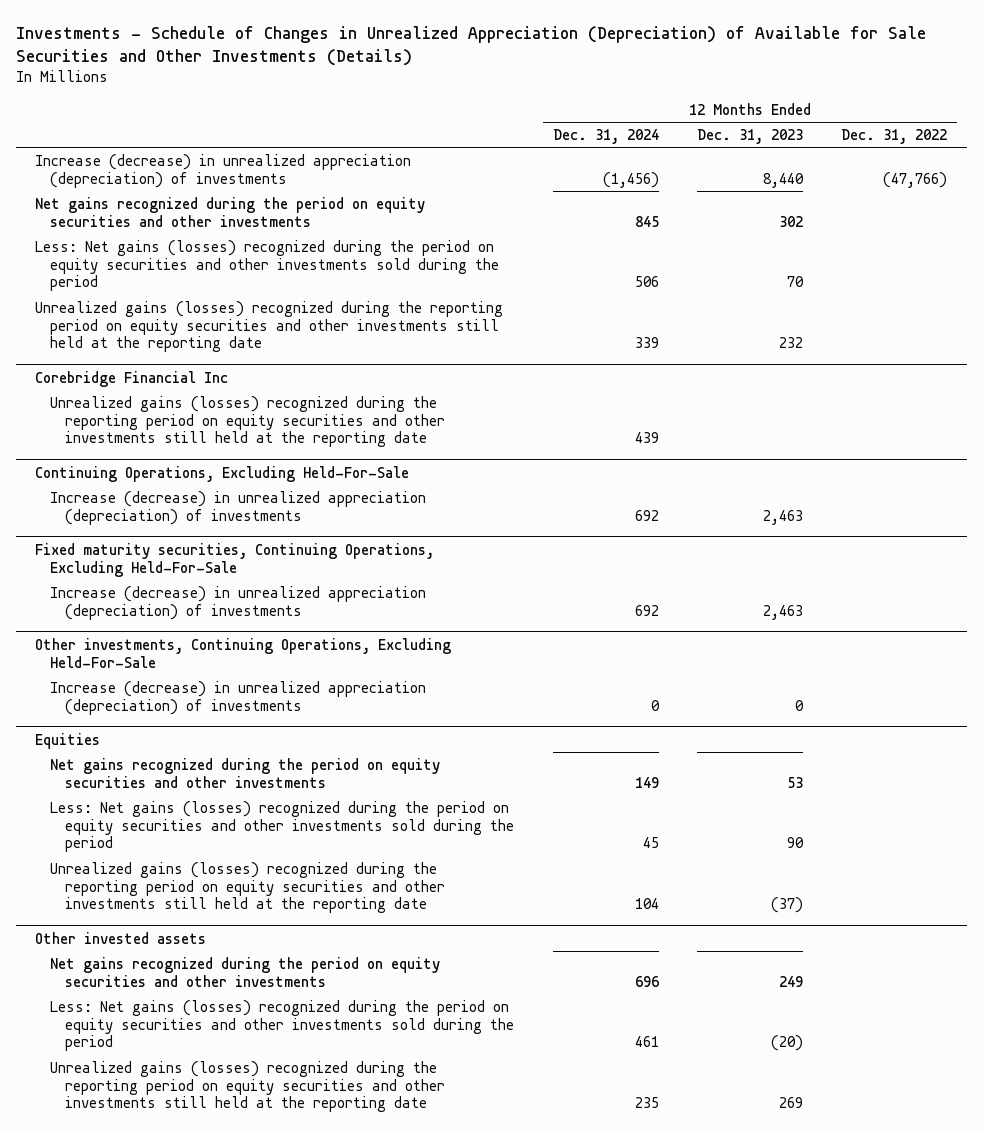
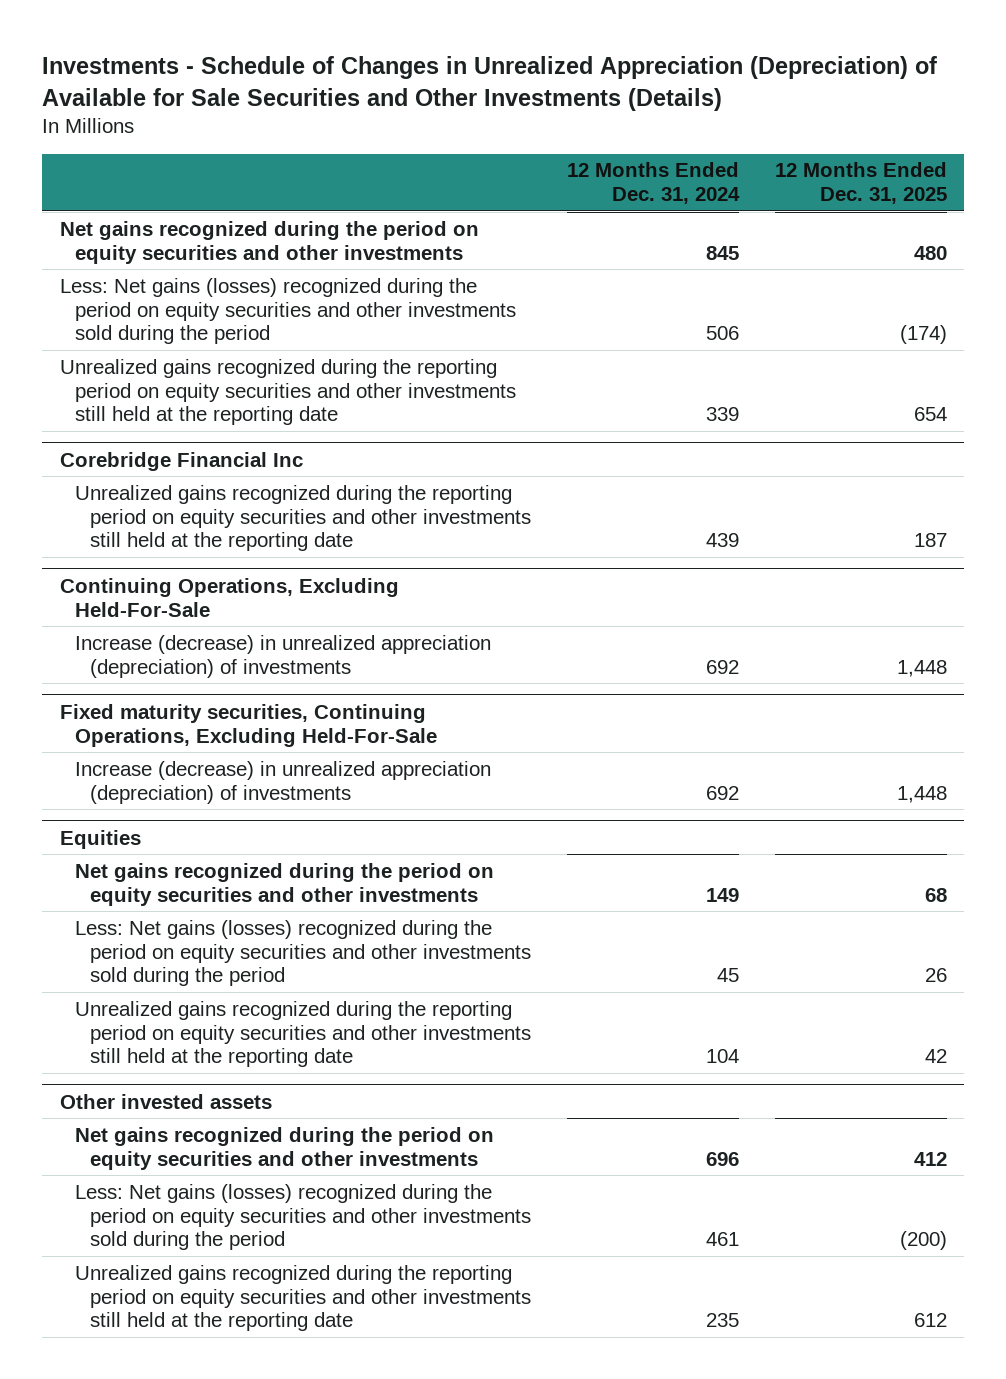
[697,128,804,144] Dec. 31, 2023 -> none
[841,128,948,144] Dec. 31, 2022 -> none
none -> [774,162,947,205] 12 Months Ended Dec. 31, 2025
[35,153,412,188] Increase (decrease) in unrealized appreciation (depreciation) of investments -> none
[35,300,504,353] Unrealized gains (losses) recognized during the reporting period on equity securities and other investments still held at the reporting date -> [59,358,516,426] Unrealized gains recognized during the reporting period on equity securities and other investments still held at the reporting date
[50,395,446,448] Unrealized gains (losses) recognized during the reporting period on equity securities and other investments still held at the reporting date -> [74,484,532,552] Unrealized gains recognized during the reporting period on equity securities and other investments still held at the reporting date
[35,637,452,668] Other investments, Continuing Operations, Excluding Held-For-Sale -> none
[50,680,427,715] Increase (decrease) in unrealized appreciation (depreciation) of investments -> none
[50,861,446,914] Unrealized gains (losses) recognized during the reporting period on equity securities and other investments still held at the reporting date -> [74,1000,532,1068] Unrealized gains recognized during the reporting period on equity securities and other investments still held at the reporting date
[50,1060,446,1113] Unrealized gains (losses) recognized during the reporting period on equity securities and other investments still held at the reporting date -> [74,1264,532,1332] Unrealized gains recognized during the reporting period on equity securities and other investments still held at the reporting date

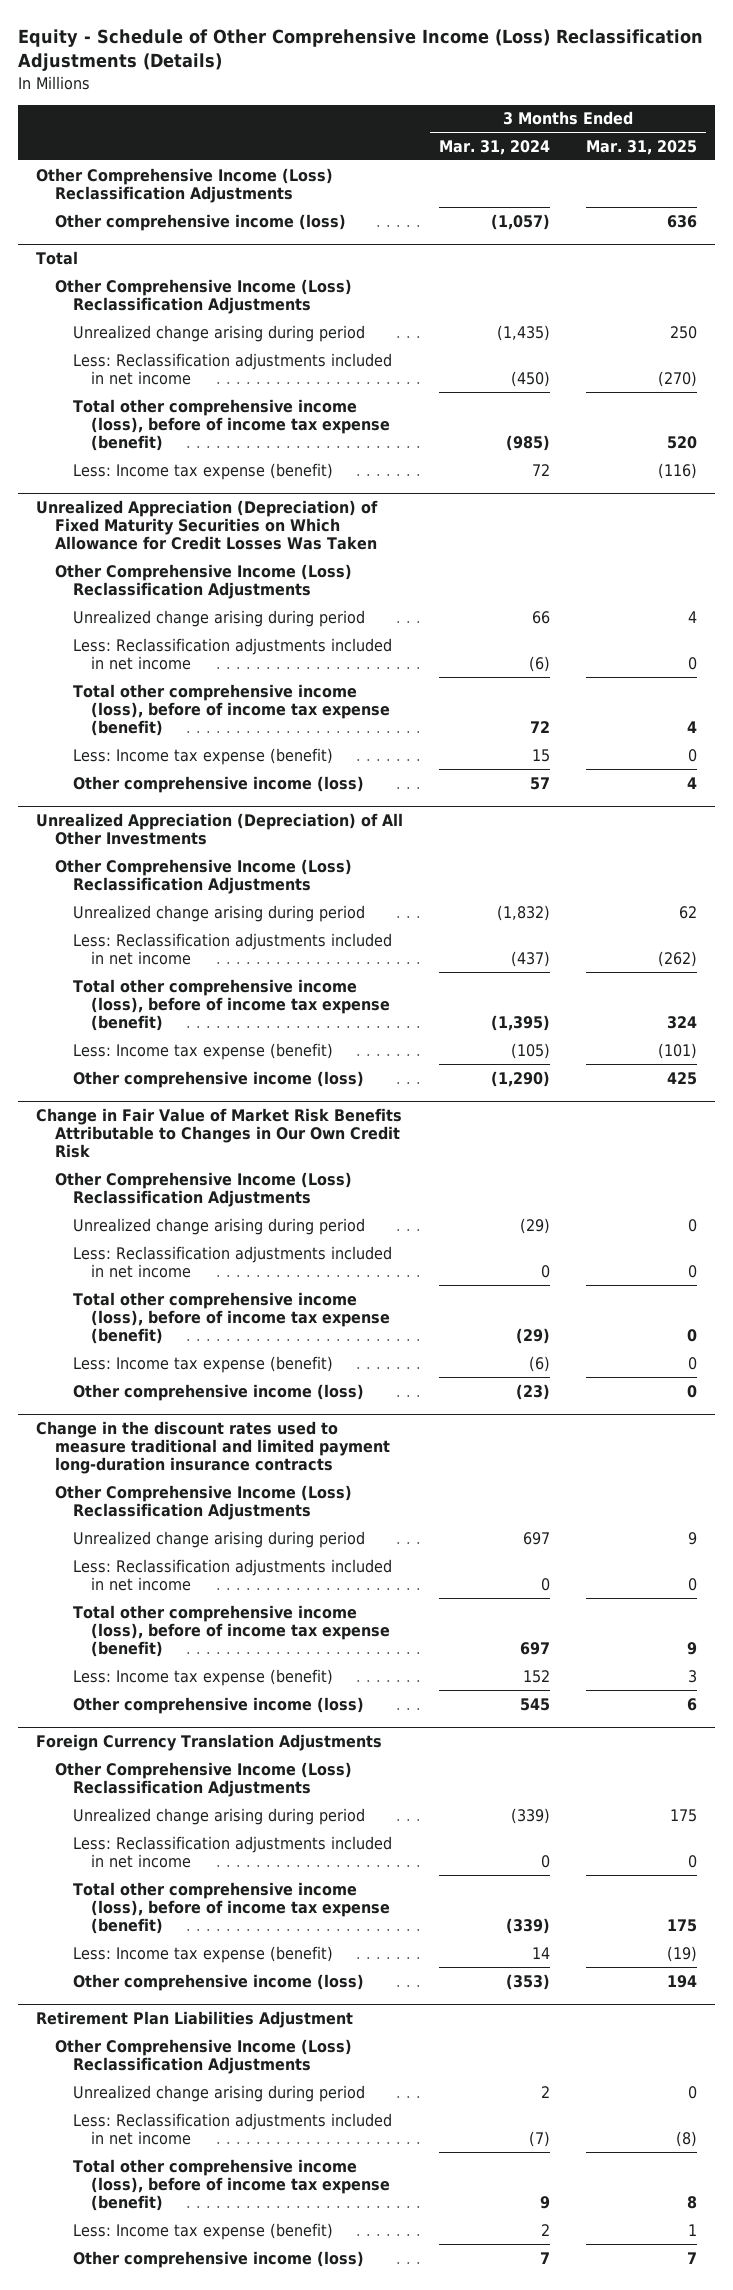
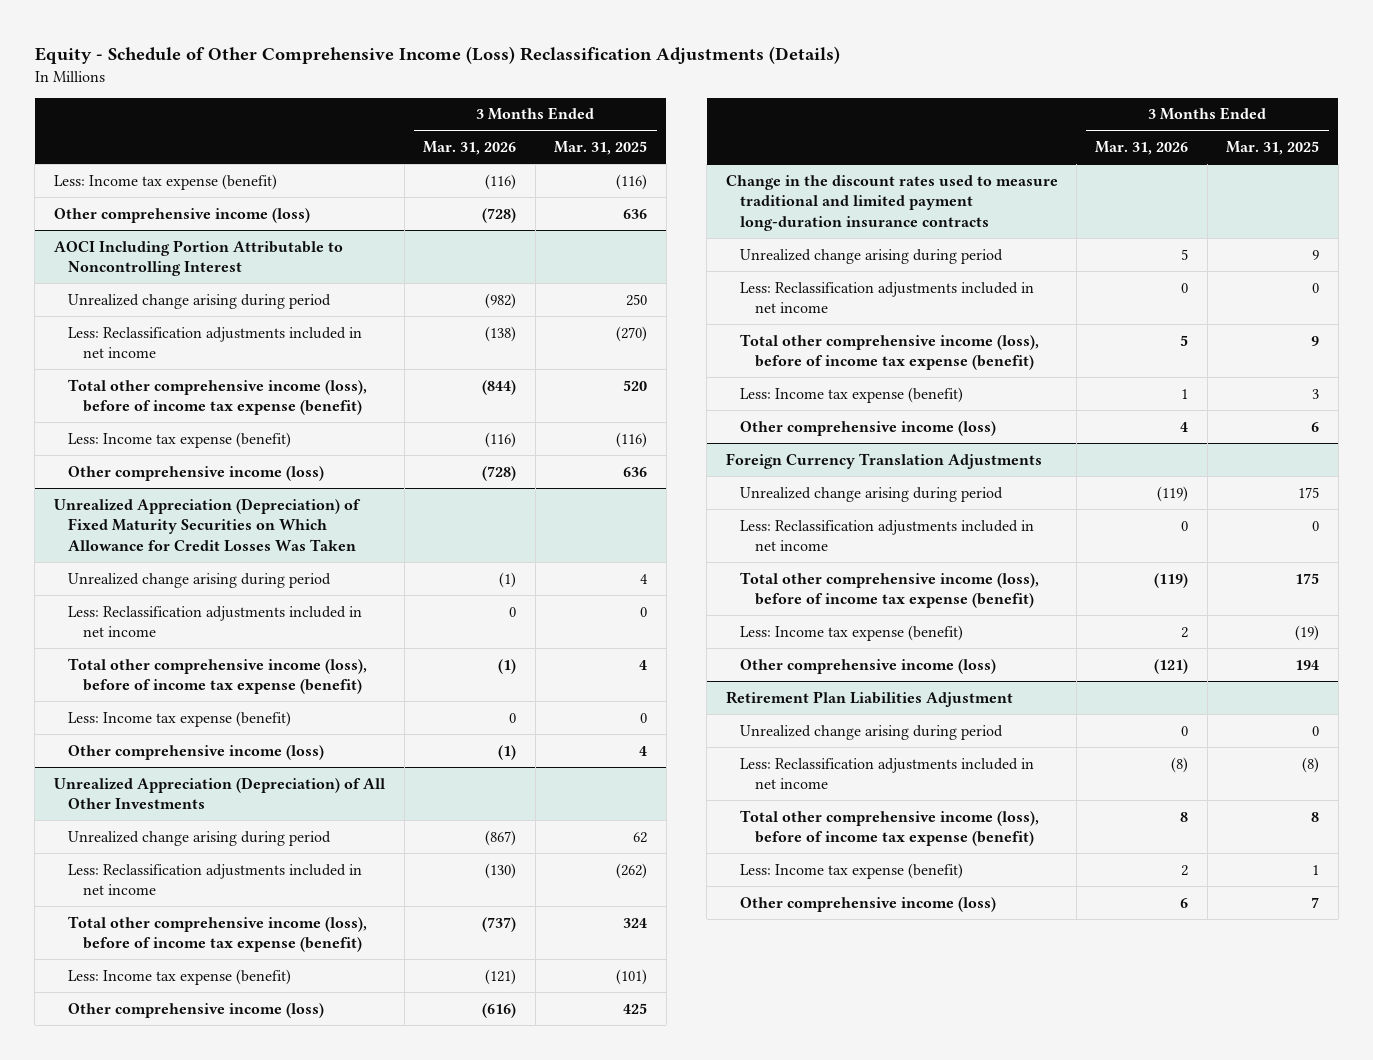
[439,139,551,155] Mar. 31, 2024 -> none
none -> [423,141,517,156] Mar. 31, 2026
[36,167,334,203] Other Comprehensive Income (Loss) Reclassification Adjustments -> none
none -> [53,173,277,190] Less: Income tax expense (benefit)
[54,278,352,314] Other Comprehensive Income (Loss) Reclassification Adjustments -> none
[36,250,79,265] Total -> [53,239,343,277] AOCI Including Portion Attributable to Noncontrolling Interest
none -> [68,465,325,481] Other comprehensive income (loss)
[54,563,352,599] Other Comprehensive Income (Loss) Reclassification Adjustments -> none
[54,858,352,894] Other Comprehensive Income (Loss) Reclassification Adjustments -> none
[36,1107,403,1159] Change in Fair Value of Market Risk Benefits Attributable to Changes in Our Own Credit Risk -> none
[54,1171,352,1207] Other Comprehensive Income (Loss) Reclassification Adjustments -> none
[72,1217,365,1235] Unrealized change arising during period -> none
[72,1245,392,1278] Less: Reclassification adjustments included in net income -> none
[72,1291,391,1345] Total other comprehensive income (loss), before of income tax expense (benefit) -> none
[72,1355,333,1373] Less: Income tax expense (benefit) -> none
[72,1383,364,1401] Other comprehensive income (loss) -> none
[54,1484,352,1520] Other Comprehensive Income (Loss) Reclassification Adjustments -> none
[54,1761,352,1797] Other Comprehensive Income (Loss) Reclassification Adjustments -> none
[54,2038,352,2074] Other Comprehensive Income (Loss) Reclassification Adjustments -> none

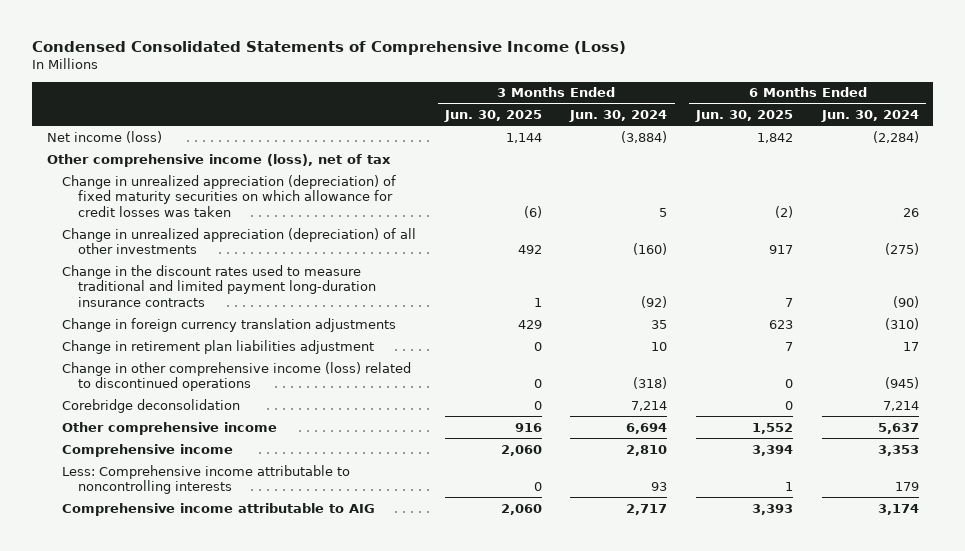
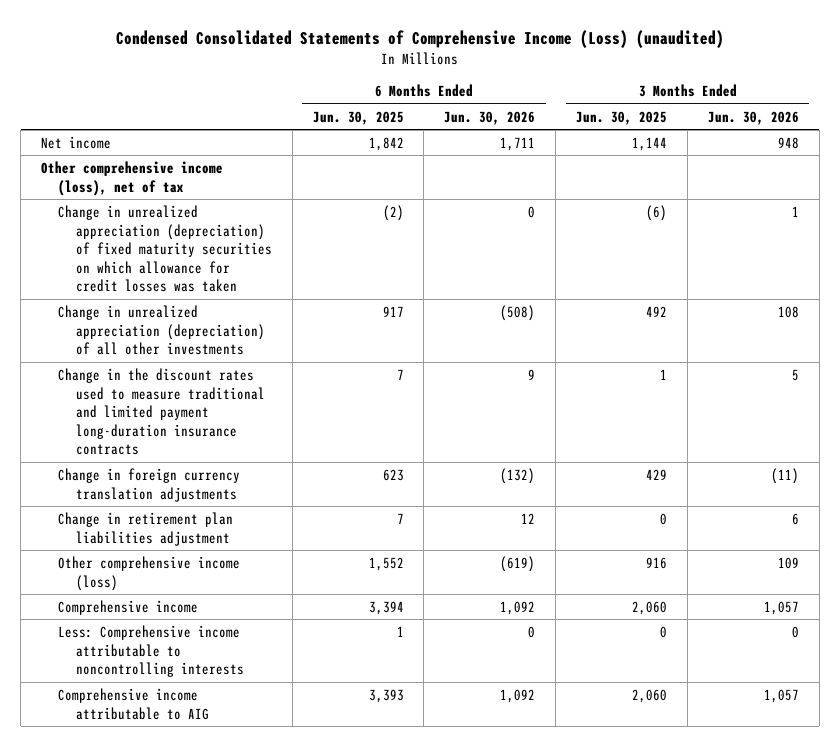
[32,40,627,55] Condensed Consolidated Statements of Comprehensive Income (Loss) -> [116,29,725,48] Condensed Consolidated Statements of Comprehensive Income (Loss) (unaudited)
[569,110,668,123] Jun. 30, 2024 -> none
[820,110,919,123] Jun. 30, 2024 -> none
none -> [444,110,536,125] Jun. 30, 2026
none -> [708,110,800,125] Jun. 30, 2026
[46,130,162,143] Net income (loss) -> [41,135,112,149] Net income
[62,361,412,392] Change in other comprehensive income (loss) related to discontinued operations -> none
[62,398,241,413] Corebridge deconsolidation -> none
[62,421,278,435] Other comprehensive income -> [58,555,241,591] Other comprehensive income (loss)

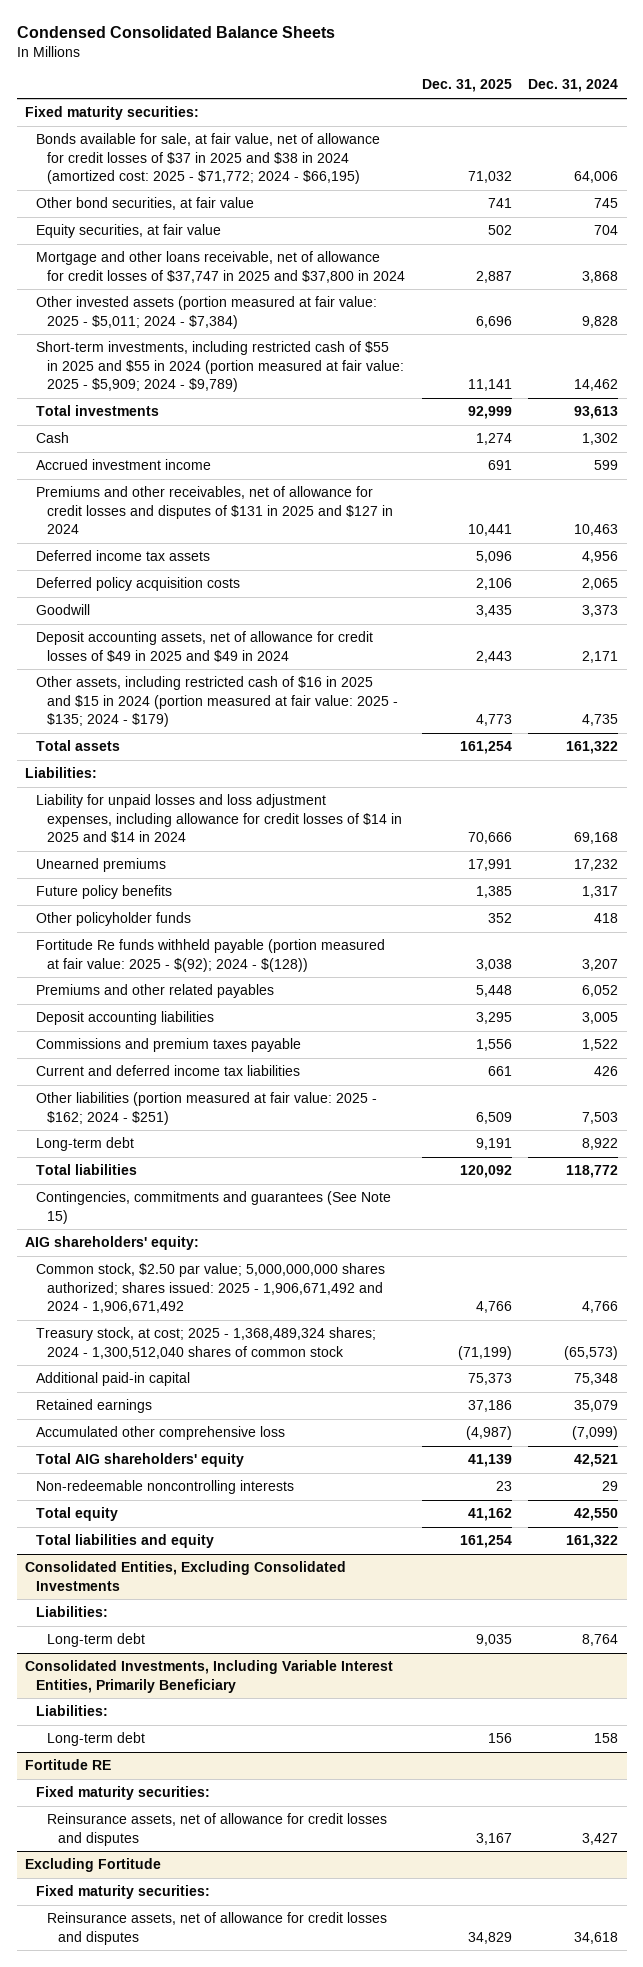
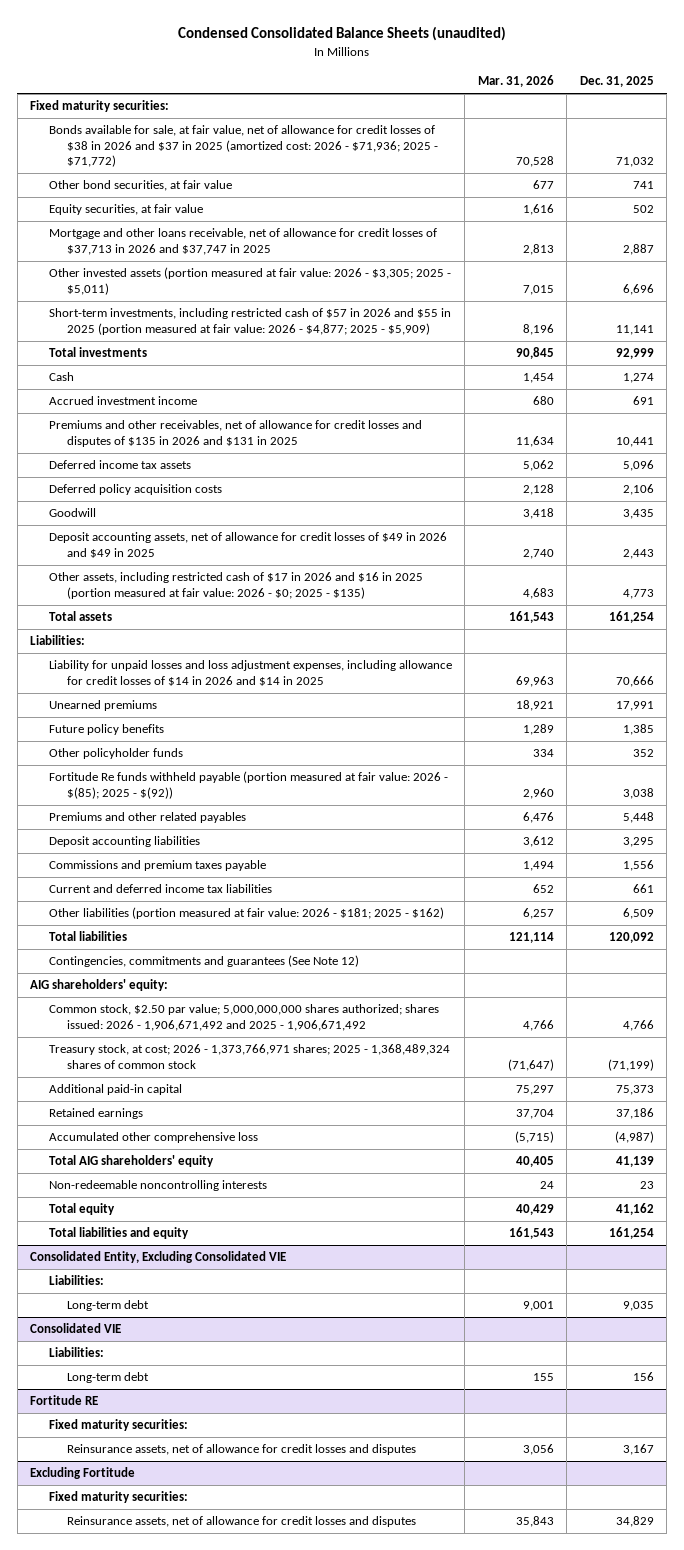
[16,26,335,39] Condensed Consolidated Balance Sheets -> [178,25,507,41] Condensed Consolidated Balance Sheets (unaudited)
[528,79,619,93] Dec. 31, 2024 -> none
none -> [477,75,554,88] Mar. 31, 2026
[35,133,380,184] Bonds available for sale, at fair value, net of allowance for credit losses of $37 in 2025 and $38 in 2024 (amortized cost: 2025 - $71,772; 2024 - $66,195) -> [48,125,438,168] Bonds available for sale, at fair value, net of allowance for credit losses of $38 in 2026 and $37 in 2025 (amortized cost: 2026 - $71,936; 2025 - $71,772)
[35,251,406,283] Mortgage and other loans receivable, net of allowance for credit losses of $37,747 in 2025 and $37,800 in 2024 -> [48,228,437,255] Mortgage and other loans receivable, net of allowance for credit losses of $37,713 in 2026 and $37,747 in 2025
[35,296,377,329] Other invested assets (portion measured at fair value: 2025 - $5,011; 2024 - $7,384) -> [48,267,451,295] Other invested assets (portion measured at fair value: 2026 - $3,305; 2025 - $5,011)
[35,341,405,392] Short-term investments, including restricted cash of $55 in 2025 and $55 in 2024 (portion measured at fair value: 2025 - $5,909; 2024 - $9,789) -> [48,308,451,335] Short-term investments, including restricted cash of $57 in 2026 and $55 in 2025 (portion measured at fair value: 2026 - $4,877; 2025 - $5,909)
[35,486,394,534] Premiums and other receivables, net of allowance for credit losses and disputes of $131 in 2025 and $127 in 2024 -> [48,420,422,447] Premiums and other receivables, net of allowance for credit losses and disputes of $135 in 2026 and $131 in 2025
[35,631,373,662] Deposit accounting assets, net of allowance for credit losses of $49 in 2025 and $49 in 2024 -> [48,532,447,558] Deposit accounting assets, net of allowance for credit losses of $49 in 2026 and $49 in 2025
[35,676,399,727] Other assets, including restricted cash of $16 in 2025 and $15 in 2024 (portion measured at fair value: 2025 - $135; 2024 - $179) -> [48,572,423,599] Other assets, including restricted cash of $17 in 2026 and $16 in 2025 (portion measured at fair value: 2026 - $0; 2025 - $135)
[35,794,403,843] Liability for unpaid losses and loss adjustment expenses, including allowance for credit losses of $14 in 2025 and $14 in 2024 -> [48,660,452,686] Liability for unpaid losses and loss adjustment expenses, including allowance for credit losses of $14 in 2026 and $14 in 2025
[35,939,385,972] Fortitude Re funds withheld payable (portion measured at fair value: 2025 - $(92); 2024 - $(128)) -> [48,771,448,799] Fortitude Re funds withheld payable (portion measured at fair value: 2026 - $(85); 2025 - $(92))
[35,1137,134,1152] Long-term debt -> none
[35,1092,377,1125] Other liabilities (portion measured at fair value: 2025 - $162; 2024 - $251) -> [48,907,444,920] Other liabilities (portion measured at fair value: 2026 - $181; 2025 - $162)
[35,1191,391,1224] Contingencies, commitments and guarantees (See Note 15) -> [48,955,359,968] Contingencies, commitments and guarantees (See Note 12)
[35,1263,385,1313] Common stock, $2.50 par value; 5,000,000,000 shares authorized; shares issued: 2025 - 1,906,671,492 and 2024 - 1,906,671,492 -> [48,1004,439,1031] Common stock, $2.50 par value; 5,000,000,000 shares authorized; shares issued: 2026 - 1,906,671,492 and 2025 - 1,906,671,492
[35,1327,376,1359] Treasury stock, at cost; 2025 - 1,368,489,324 shares; 2024 - 1,300,512,040 shares of common stock -> [48,1044,450,1069] Treasury stock, at cost; 2026 - 1,373,766,971 shares; 2025 - 1,368,489,324 shares of common stock
[24,1561,346,1591] Consolidated Entities, Excluding Consolidated Investments -> none
none -> [30,1251,287,1264] Consolidated Entity, Excluding Consolidated VIE
[24,1660,393,1693] Consolidated Investments, Including Variable Interest Entities, Primarily Beneficiary -> none
none -> [30,1323,122,1334] Consolidated VIE

